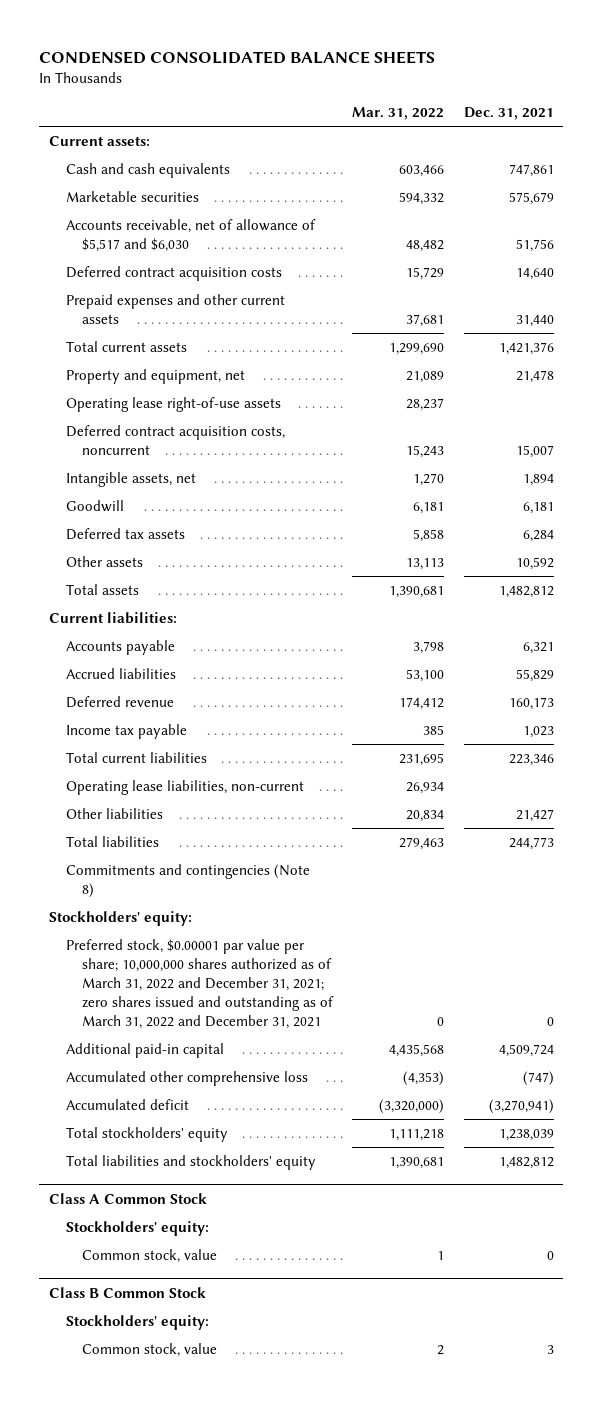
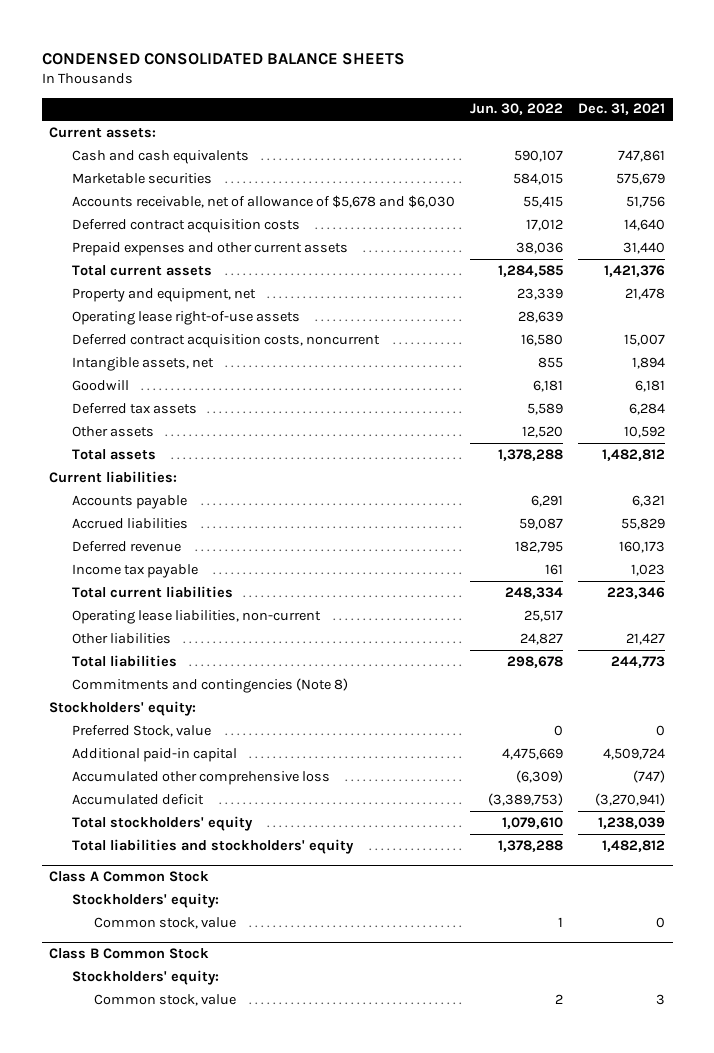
[352,106,445,120] Mar. 31, 2022 -> none
none -> [469,103,563,116] Jun. 30, 2022
[65,219,316,253] Accounts receivable, net of allowance of $5,517 and $6,030 -> [71,194,455,208] Accounts receivable, net of allowance of $5,678 and $6,030
[65,939,335,1029] Preferred stock, $0.00001 par value per share; 10,000,000 shares authorized as of March 31, 2022 and December 31, 2021; zero shares issued and outstanding as of March 31, 2022 and December 31, 2021 -> [71,724,211,737] Preferred Stock, value

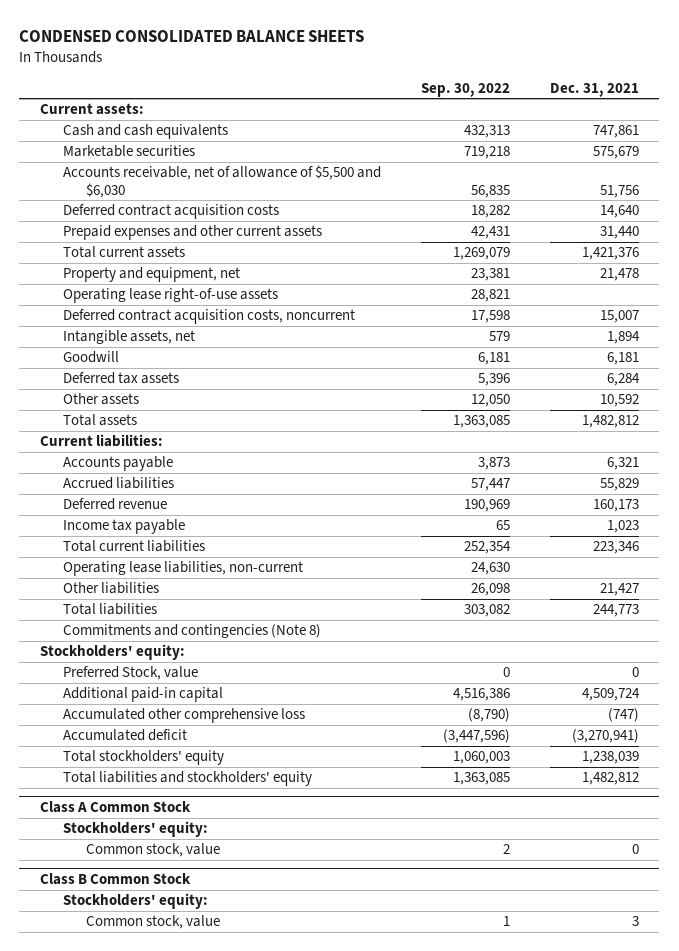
[469,103,563,116] Jun. 30, 2022 -> none
none -> [421,82,511,97] Sep. 30, 2022
[71,194,455,208] Accounts receivable, net of allowance of $5,678 and $6,030 -> [62,165,381,198] Accounts receivable, net of allowance of $5,500 and $6,030

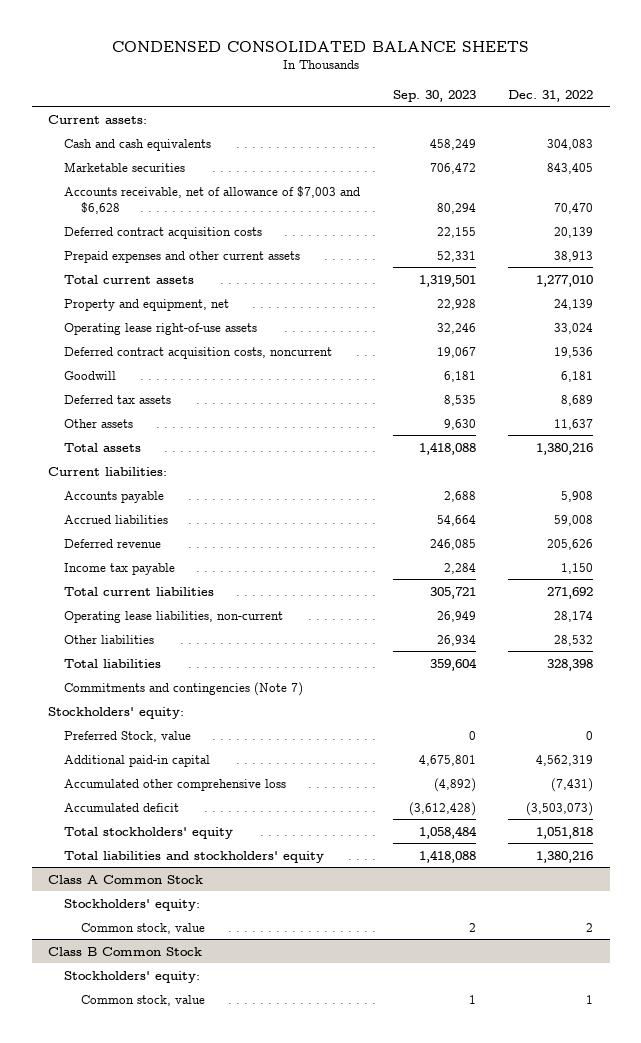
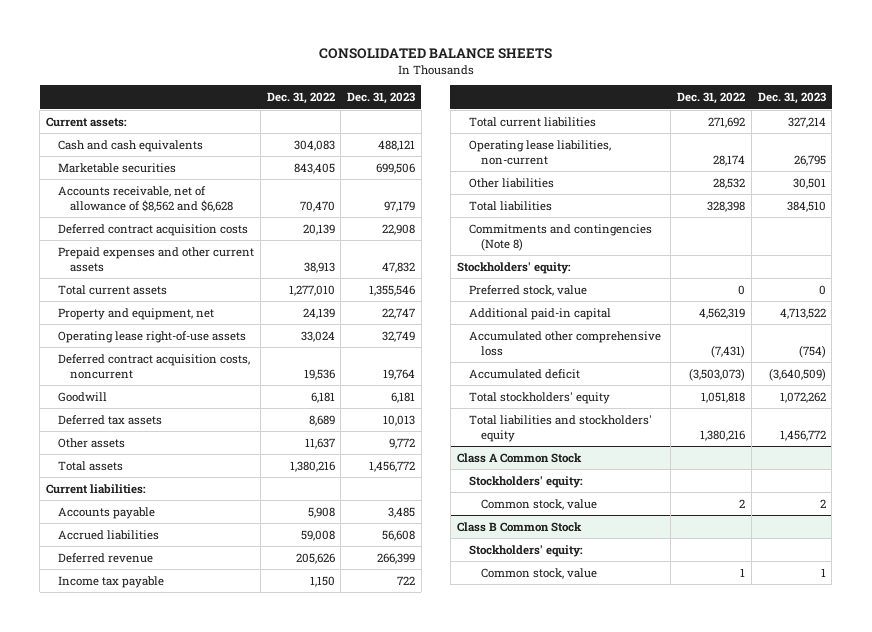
[111,40,529,52] CONDENSED CONSOLIDATED BALANCE SHEETS -> [318,47,552,59] CONSOLIDATED BALANCE SHEETS
[392,89,476,102] Sep. 30, 2023 -> none
none -> [347,92,416,105] Dec. 31, 2023
[64,185,361,214] Accounts receivable, net of allowance of $7,003 and $6,628 -> [58,185,234,212] Accounts receivable, net of allowance of $8,562 and $6,628
[64,681,304,696] Commitments and contingencies (Note 7) -> [468,223,652,251] Commitments and contingencies (Note 8)
[64,730,192,742] Preferred Stock, value -> [468,284,587,296] Preferred stock, value

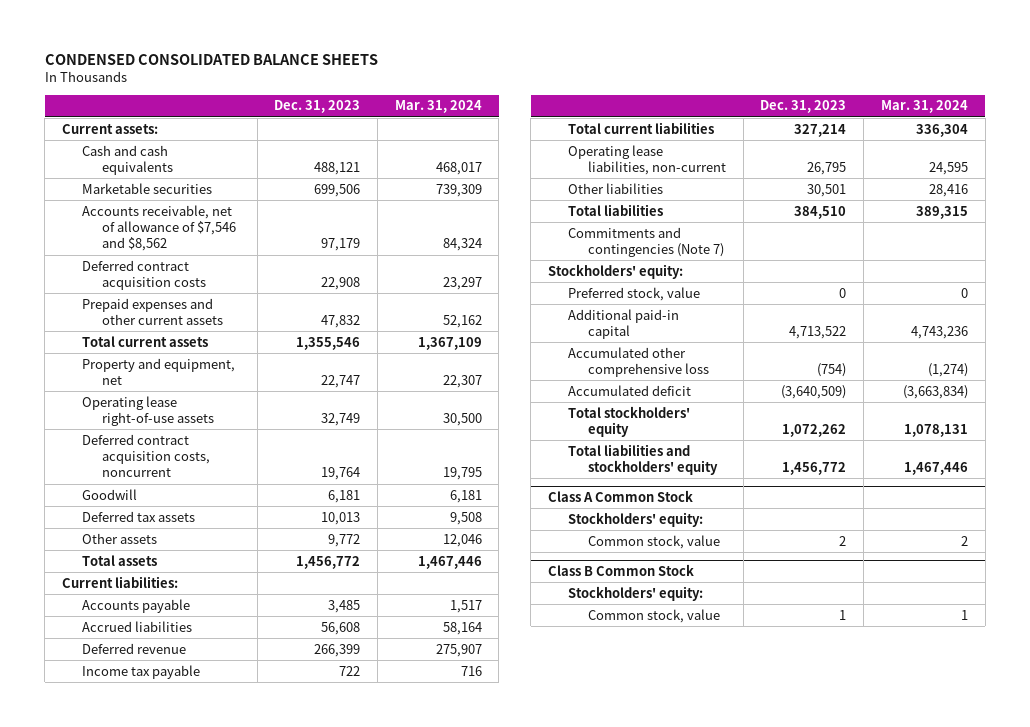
[318,47,552,59] CONSOLIDATED BALANCE SHEETS -> [44,53,378,65] CONDENSED CONSOLIDATED BALANCE SHEETS
[266,92,335,105] Dec. 31, 2022 -> none
none -> [394,100,482,114] Mar. 31, 2024
[58,185,234,212] Accounts receivable, net of allowance of $8,562 and $6,628 -> [81,204,236,252] Accounts receivable, net of allowance of $7,546 and $8,562
[468,223,652,251] Commitments and contingencies (Note 8) -> [568,226,724,257] Commitments and contingencies (Note 7)

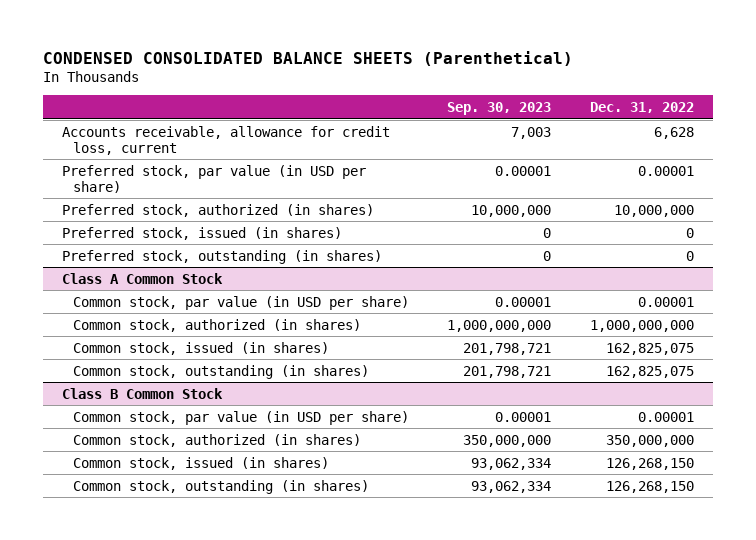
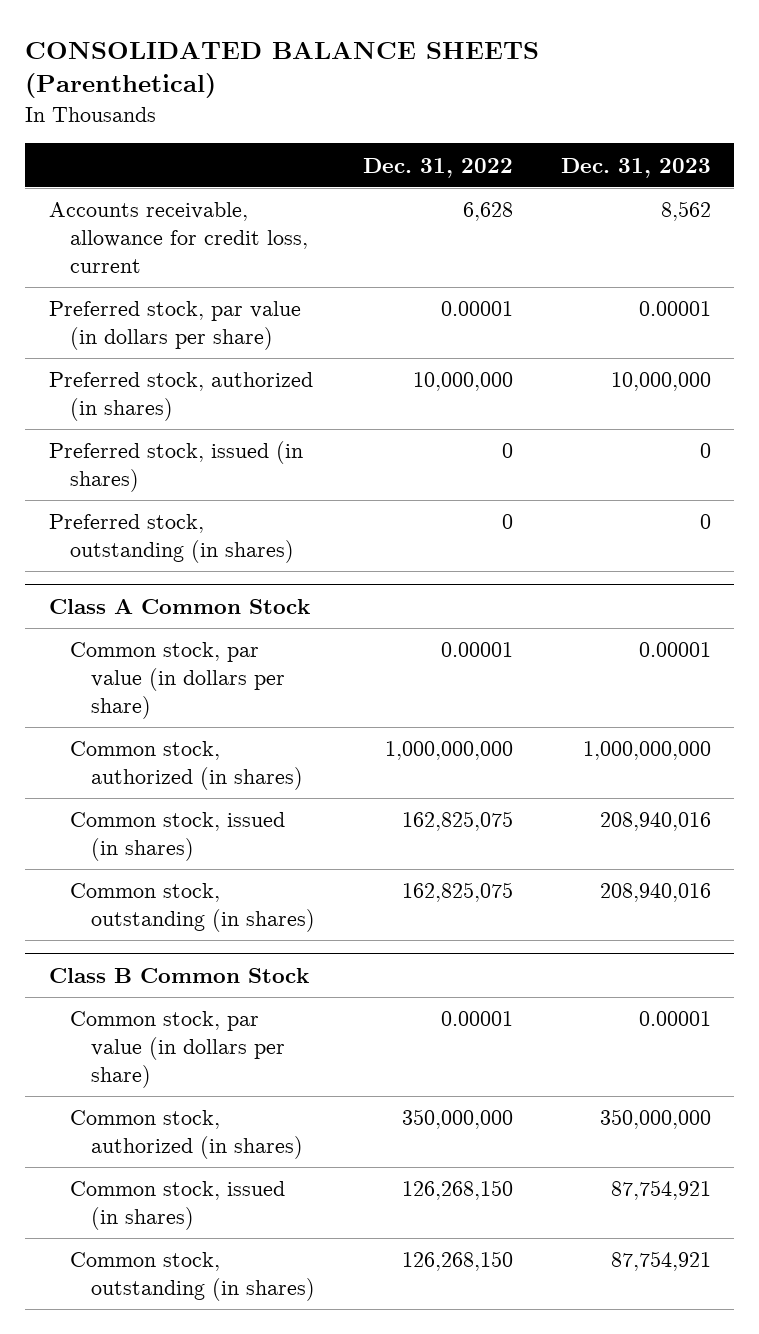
[43,50,574,66] CONDENSED CONSOLIDATED BALANCE SHEETS (Parenthetical) -> [24,41,539,99] CONSOLIDATED BALANCE SHEETS (Parenthetical)
[447,101,552,115] Sep. 30, 2023 -> none
none -> [560,157,711,178] Dec. 31, 2023
[62,164,367,193] Preferred stock, par value (in USD per share) -> [48,301,301,350] Preferred stock, par value (in dollars per share)
[72,295,409,310] Common stock, par value (in USD per share) -> [69,642,286,719] Common stock, par value (in dollars per share)
[72,410,409,425] Common stock, par value (in USD per share) -> [69,1011,286,1088] Common stock, par value (in dollars per share)

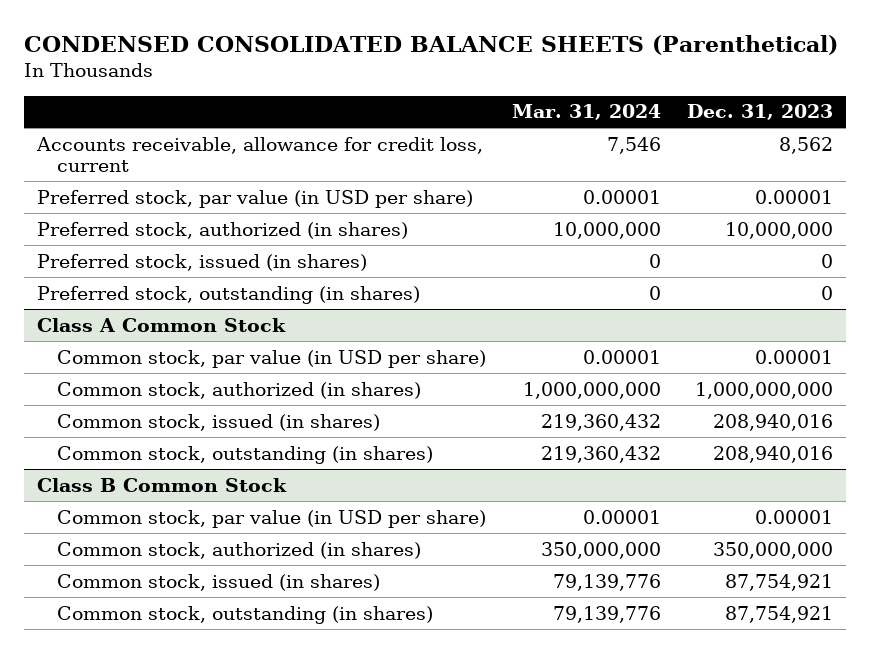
[24,41,539,99] CONSOLIDATED BALANCE SHEETS (Parenthetical) -> [23,35,838,56] CONDENSED CONSOLIDATED BALANCE SHEETS (Parenthetical)
[363,157,514,178] Dec. 31, 2022 -> none
none -> [511,104,661,121] Mar. 31, 2024
[48,301,301,350] Preferred stock, par value (in dollars per share) -> [36,189,473,208] Preferred stock, par value (in USD per share)
[69,642,286,719] Common stock, par value (in dollars per share) -> [56,349,486,368] Common stock, par value (in USD per share)
[69,1011,286,1088] Common stock, par value (in dollars per share) -> [56,509,486,528] Common stock, par value (in USD per share)

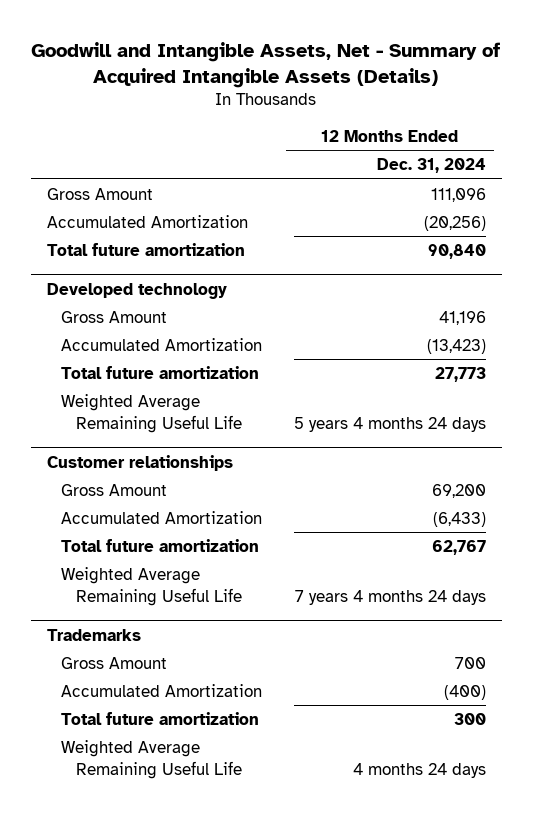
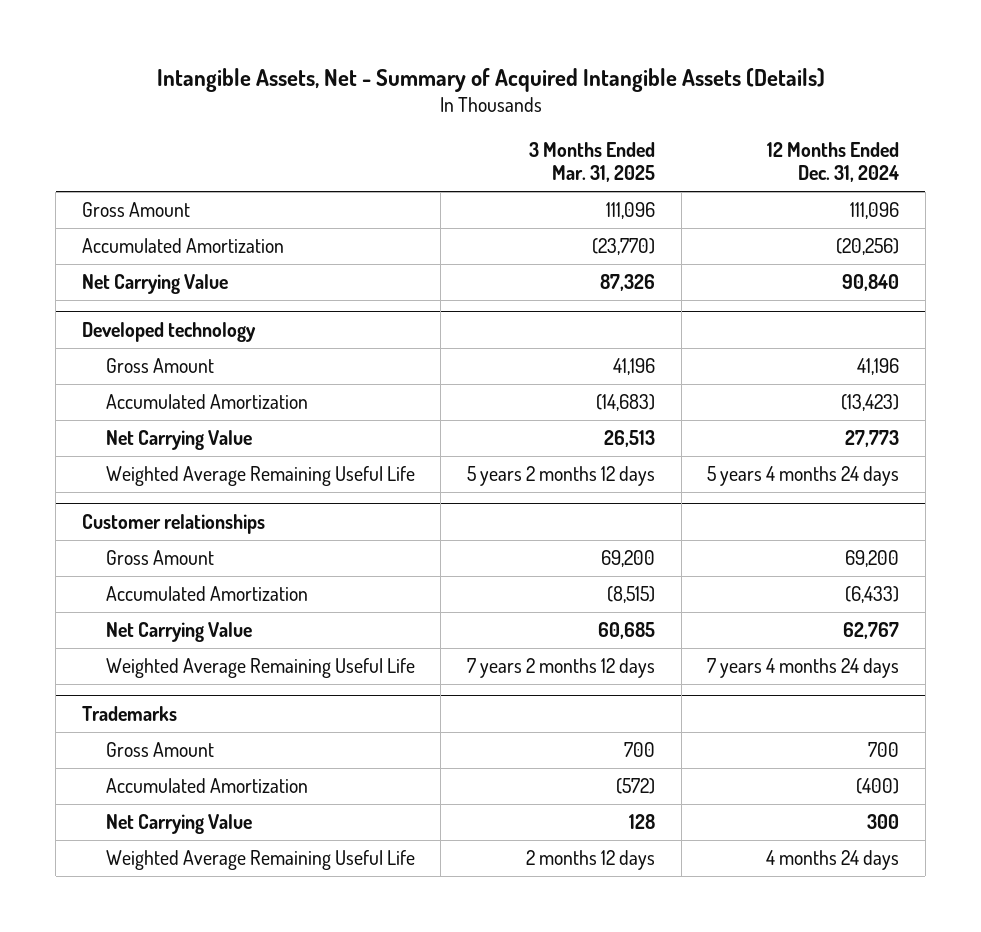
[31,41,501,88] Goodwill and Intangible Assets, Net - Summary of Acquired Intangible Assets (Details) -> [156,68,825,93] Intangible Assets, Net - Summary of Acquired Intangible Assets (Details)
none -> [528,141,655,183] 3 Months Ended Mar. 31, 2025
[46,242,245,256] Total future amortization -> [81,274,228,295] Net Carrying Value
[61,365,260,379] Total future amortization -> [105,430,252,451] Net Carrying Value
[61,538,260,552] Total future amortization -> [105,622,252,643] Net Carrying Value
[61,711,260,725] Total future amortization -> [105,814,252,835] Net Carrying Value

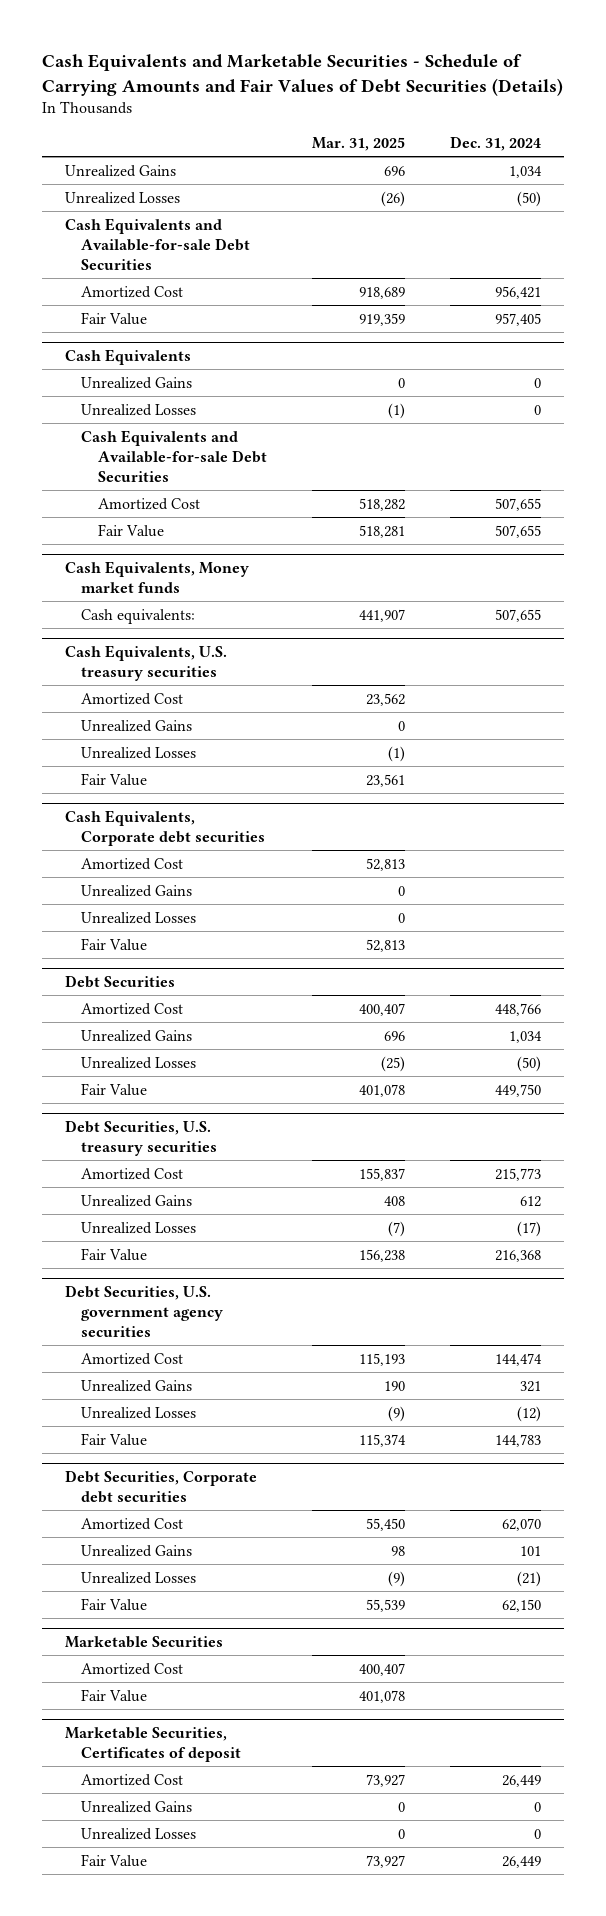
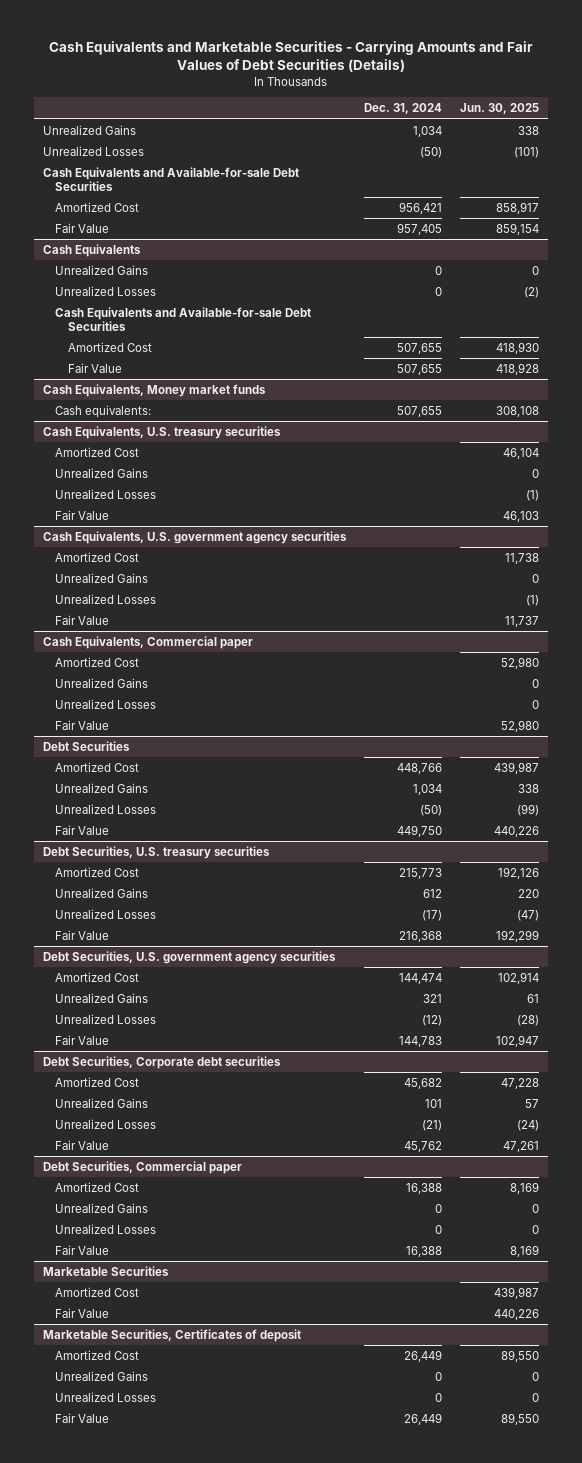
[42,54,564,96] Cash Equivalents and Marketable Securities - Schedule of Carrying Amounts and Fair Values of Debt Securities (Details) -> [49,41,534,73] Cash Equivalents and Marketable Securities - Carrying Amounts and Fair Values of Debt Securities (Details)
[312,136,406,151] Mar. 31, 2025 -> none
none -> [460,103,540,115] Jun. 30, 2025
[64,809,266,846] Cash Equivalents, Corporate debt securities -> none
none -> [43,530,348,544] Cash Equivalents, U.S. government agency securities
none -> [43,635,254,649] Cash Equivalents, Commercial paper
none -> [55,656,140,667] Amortized Cost
none -> [55,677,149,688] Unrealized Gains
none -> [55,698,157,709] Unrealized Losses
none -> [55,719,110,730] Fair Value
[502,1517,542,1531] 62,070 -> [404,1077,443,1089] 45,682
[502,1598,542,1612] 62,150 -> [404,1140,443,1152] 45,762
none -> [43,1160,243,1174] Debt Securities, Commercial paper
none -> [55,1181,140,1192] Amortized Cost
none -> [55,1202,149,1213] Unrealized Gains
none -> [55,1223,157,1234] Unrealized Losses
none -> [55,1244,110,1255] Fair Value

